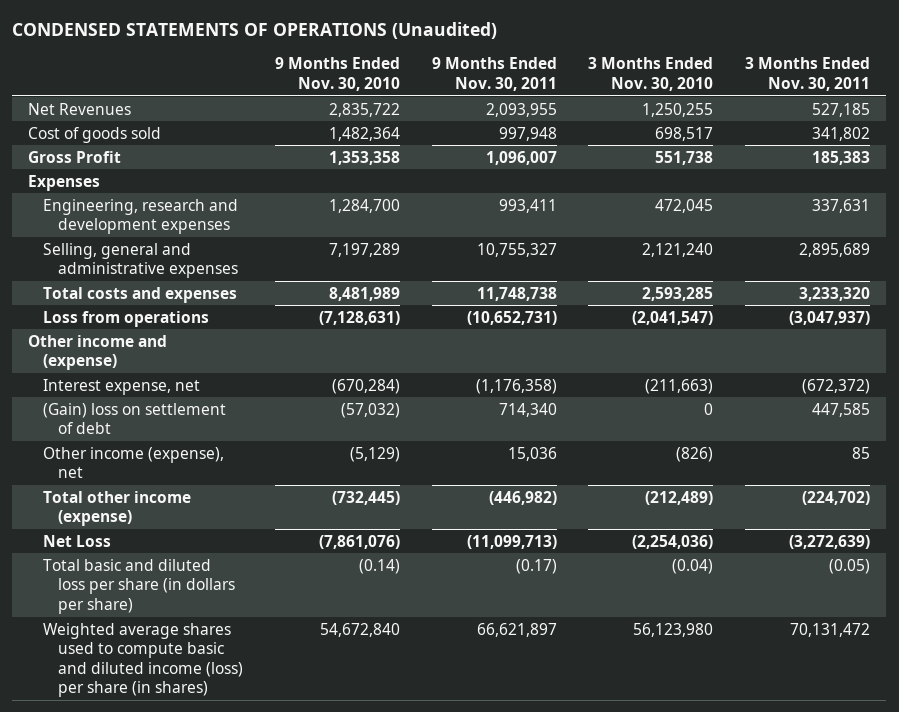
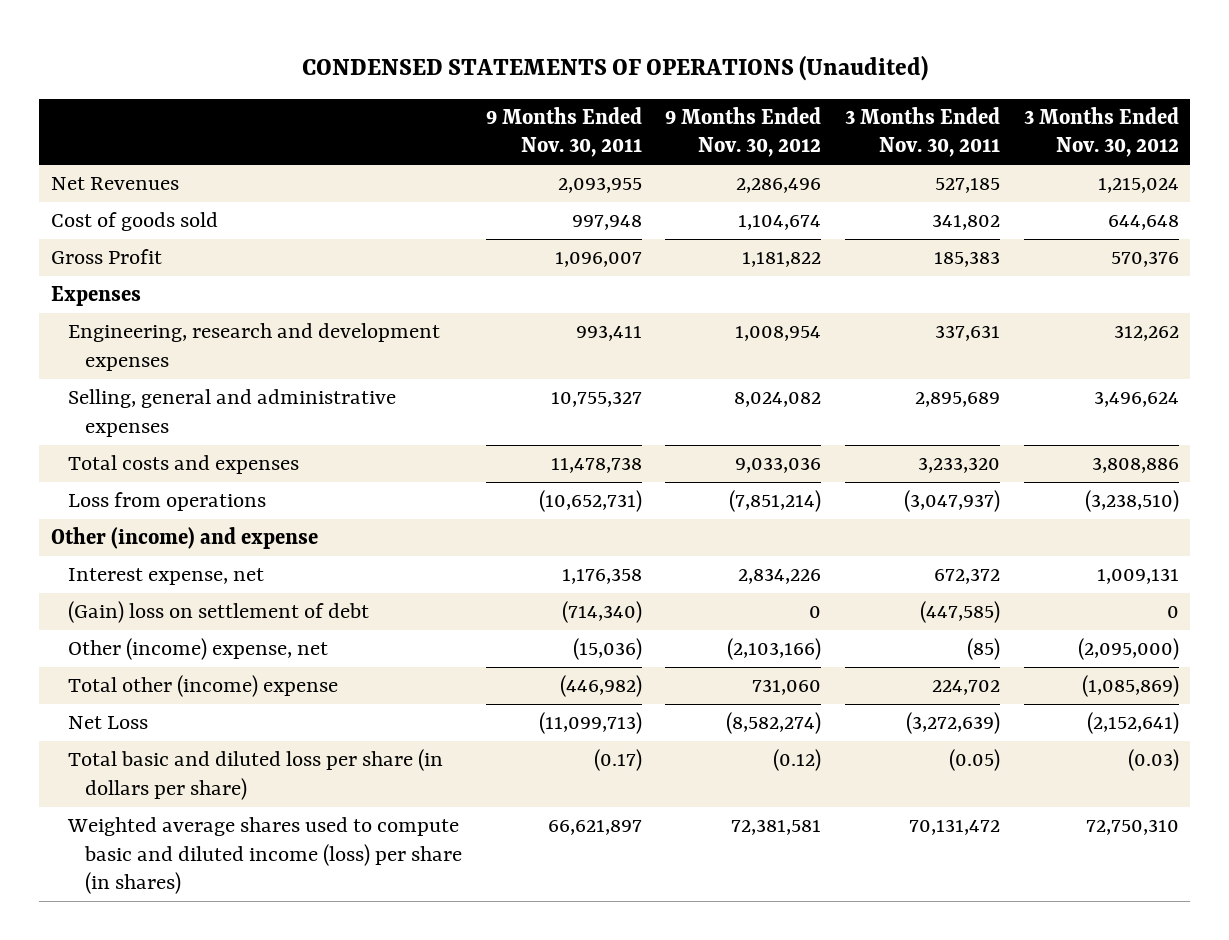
[274,57,400,92] 9 Months Ended Nov. 30, 2010 -> none
[588,57,714,92] 3 Months Ended Nov. 30, 2010 -> none
none -> [665,106,822,158] 9 Months Ended Nov. 30, 2012
none -> [1023,106,1179,158] 3 Months Ended Nov. 30, 2012
[476,286,557,301] 11,748,738 -> [550,457,642,474] 11,478,738
[28,334,168,371] Other income and (expense) -> [50,527,318,550] Other (income) and expense
[475,378,557,394] (1,176,358) -> [561,568,642,585] 1,176,358
[802,378,871,394] (672,372) -> [933,568,1000,585] 672,372
[498,402,557,417] 714,340 -> [561,601,642,624] (714,340)
[812,402,871,417] 447,585 -> [919,601,1000,624] (447,585)
[43,446,225,479] Other income (expense), net -> [67,638,328,661] Other (income) expense, net
[507,446,557,461] 15,036 -> [572,638,642,661] (15,036)
[852,446,871,459] 85 -> [966,638,1000,661] (85)
[43,490,192,527] Total other income (expense) -> [67,675,338,698] Total other (income) expense
[802,490,871,505] (224,702) -> [931,680,1000,696] 224,702

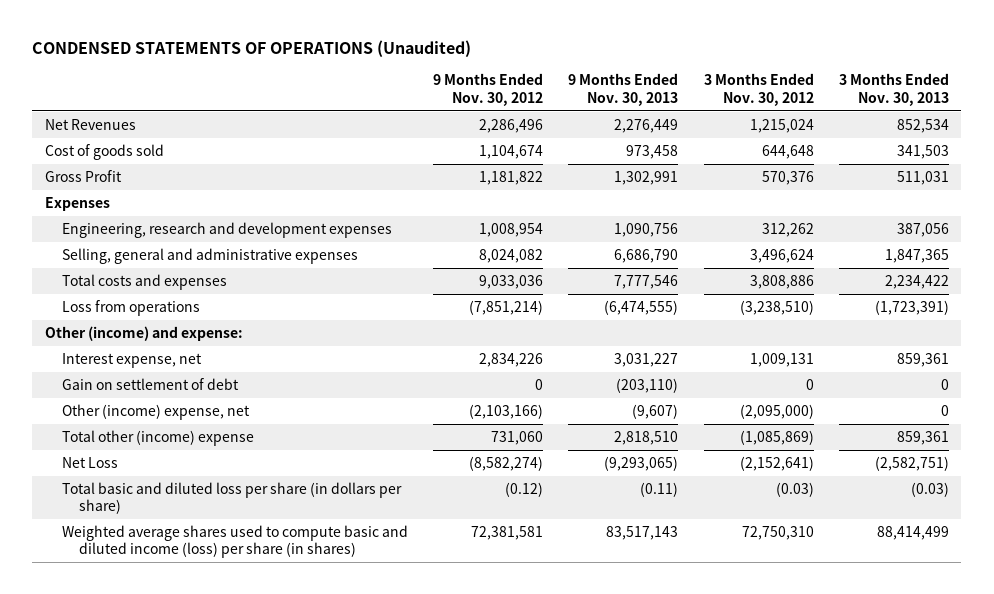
[485,106,642,158] 9 Months Ended Nov. 30, 2011 -> none
[844,106,1000,158] 3 Months Ended Nov. 30, 2011 -> none
none -> [568,73,679,106] 9 Months Ended Nov. 30, 2013
none -> [838,73,949,106] 3 Months Ended Nov. 30, 2013
[50,527,318,550] Other (income) and expense -> [44,326,243,342] Other (income) and expense:
[67,601,369,624] (Gain) loss on settlement of debt -> [61,378,239,391] Gain on settlement of debt

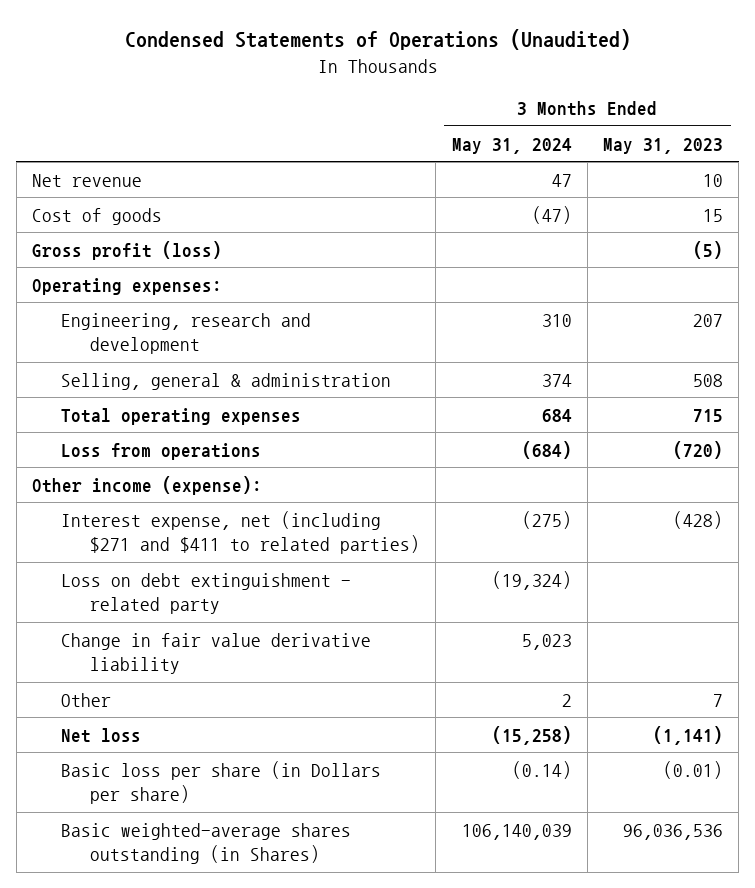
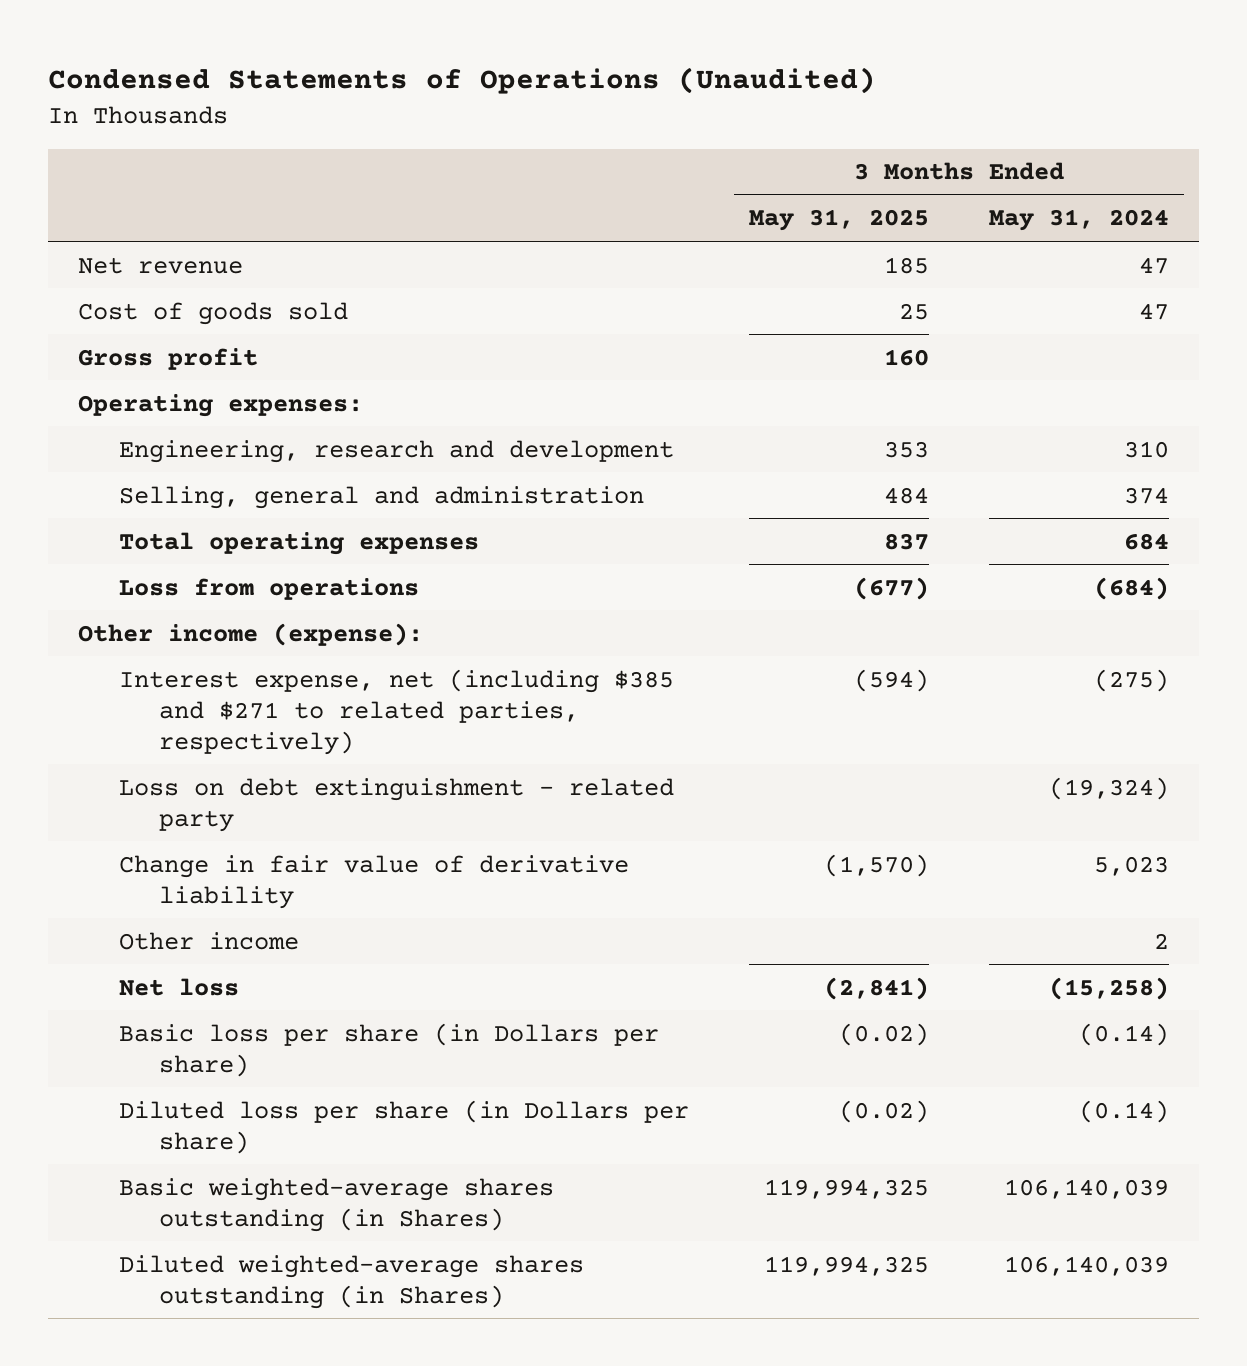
[603,137,724,154] May 31, 2023 -> none
none -> [748,209,929,232] May 31, 2025
[32,207,163,225] Cost of goods -> [78,301,349,325] Cost of goods sold
[531,205,572,224] (47) -> [1138,302,1169,320] 47
[32,240,223,260] Gross profit (loss) -> [78,347,259,370] Gross profit
[61,372,392,390] Selling, general & administration -> [118,485,644,509] Selling, general and administration
[61,510,421,554] Interest expense, net (including $271 and $411 to related parties) -> [118,668,674,755] Interest expense, net (including $385 and $271 to related parties, respectively)
[61,632,372,674] Change in fair value derivative liability -> [118,854,629,909] Change in fair value of derivative liability
[61,692,112,707] Other -> [118,931,299,950] Other income
none -> [118,1099,689,1154] Diluted loss per share (in Dollars per share)
none -> [118,1254,584,1309] Diluted weighted-average shares outstanding (in Shares)

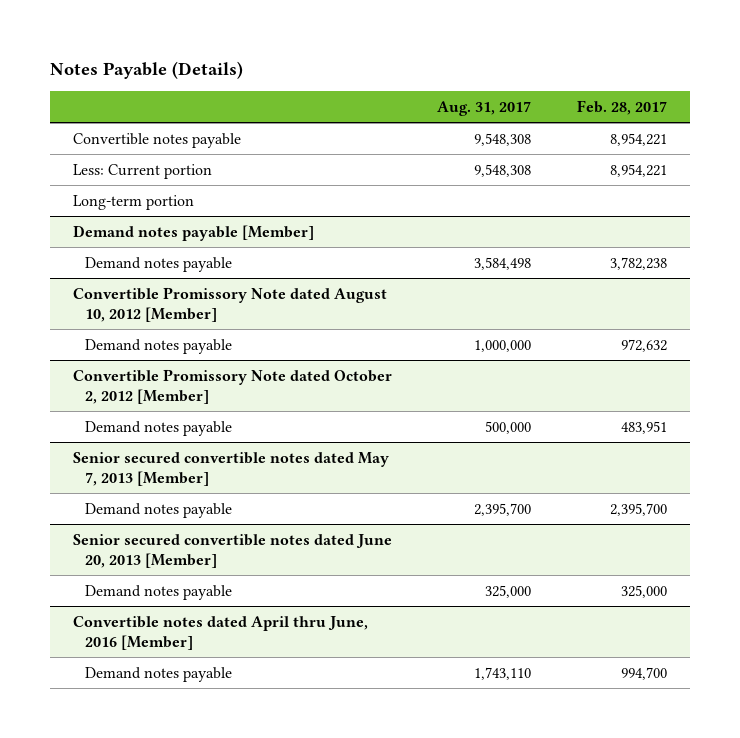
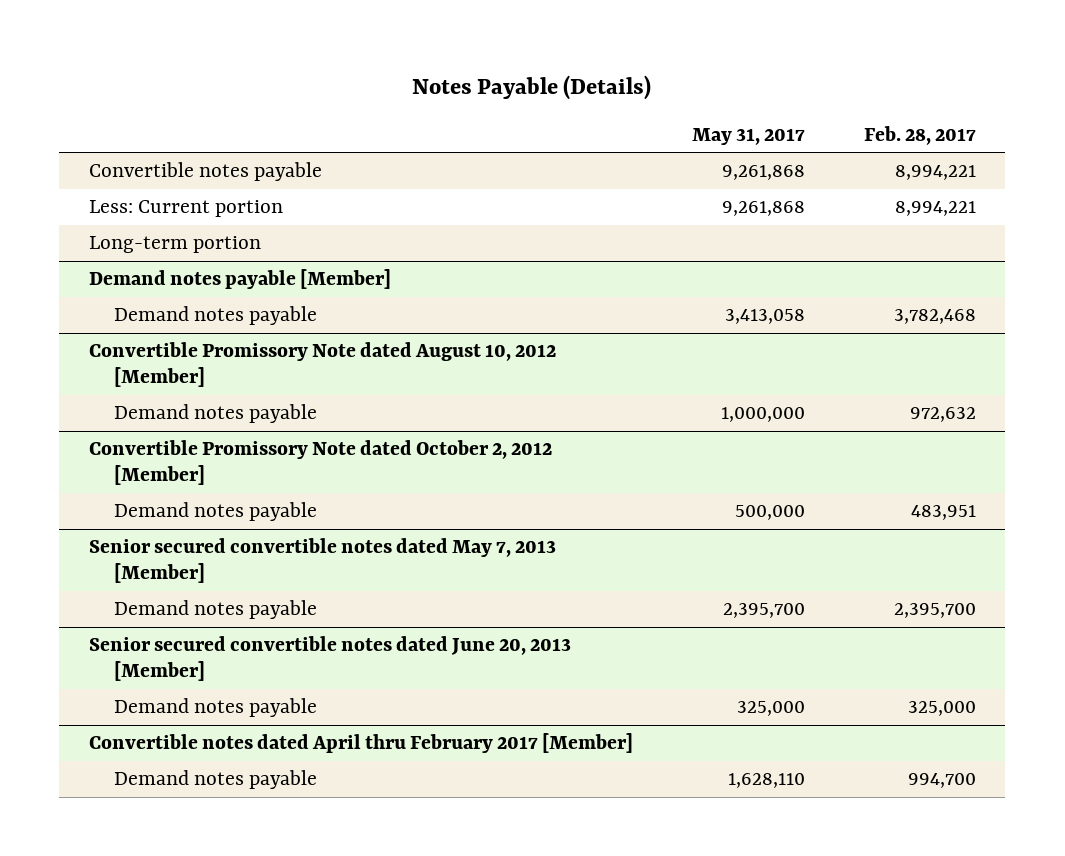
[437,100,532,116] Aug. 31, 2017 -> none
none -> [691,127,805,145] May 31, 2017
[609,132,667,146] 8,954,221 -> [894,165,976,181] 8,994,221
[609,163,667,177] 8,954,221 -> [894,201,976,217] 8,994,221
[609,256,667,270] 3,782,238 -> [893,309,976,325] 3,782,468
[73,615,369,650] Convertible notes dated April thru June, 2016 [Member] -> [88,733,633,754] Convertible notes dated April thru February 2017 [Member]

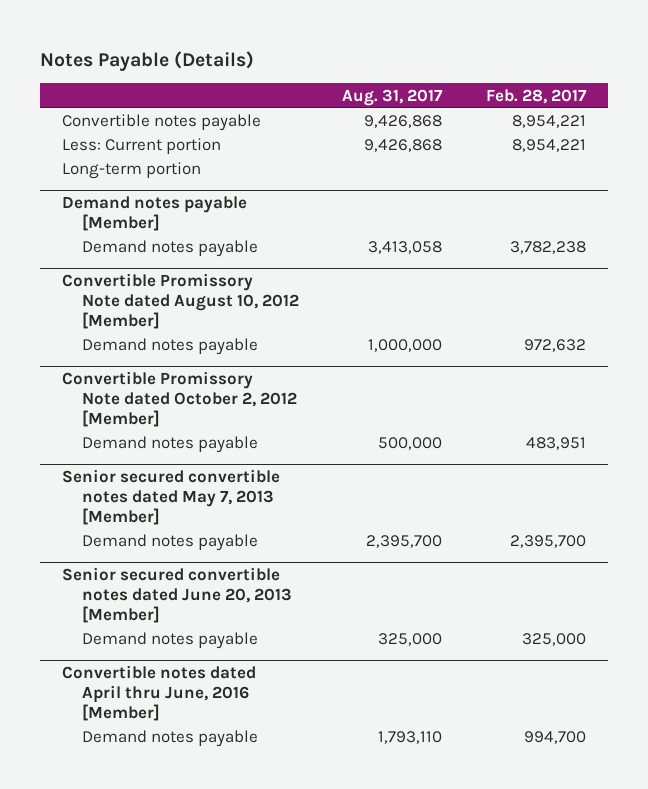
[691,127,805,145] May 31, 2017 -> none
none -> [342,88,444,106] Aug. 31, 2017
[894,165,976,181] 8,994,221 -> [511,115,586,129] 8,954,221
[894,201,976,217] 8,994,221 -> [511,139,586,153] 8,954,221
[893,309,976,325] 3,782,468 -> [509,241,586,255] 3,782,238
[88,733,633,754] Convertible notes dated April thru February 2017 [Member] -> [61,665,256,722] Convertible notes dated April thru June, 2016 [Member]

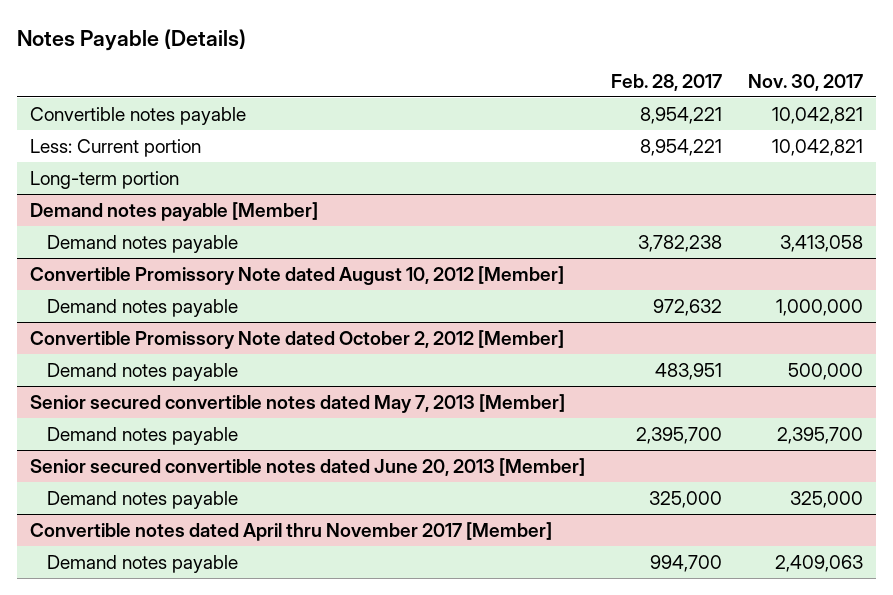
[342,88,444,106] Aug. 31, 2017 -> none
none -> [748,73,864,91] Nov. 30, 2017
[61,665,256,722] Convertible notes dated April thru June, 2016 [Member] -> [29,521,552,541] Convertible notes dated April thru November 2017 [Member]

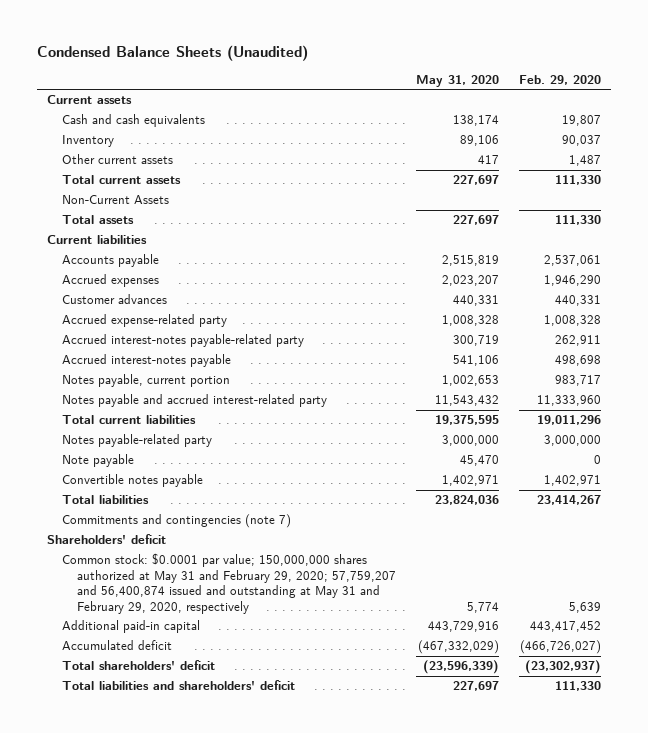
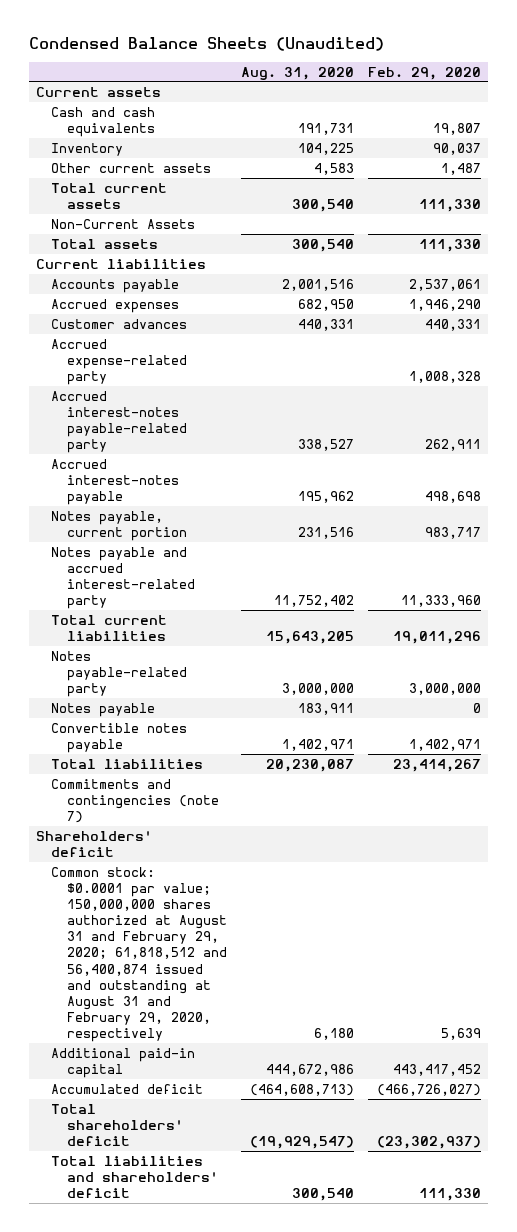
[415,75,499,88] May 31, 2020 -> none
none -> [241,66,355,80] Aug. 31, 2020
[62,454,135,468] Note payable -> [51,702,156,717] Notes payable
[62,553,396,614] Common stock: $0.0001 par value; 150,000,000 shares authorized at May 31 and February 29, 2020; 57,759,207 and 56,400,874 issued and outstanding at May 31 and February 29, 2020, respectively -> [51,866,228,1043] Common stock: $0.0001 par value; 150,000,000 shares authorized at August 31 and February 29, 2020; 61,818,512 and 56,400,874 issued and outstanding at August 31 and February 29, 2020, respectively

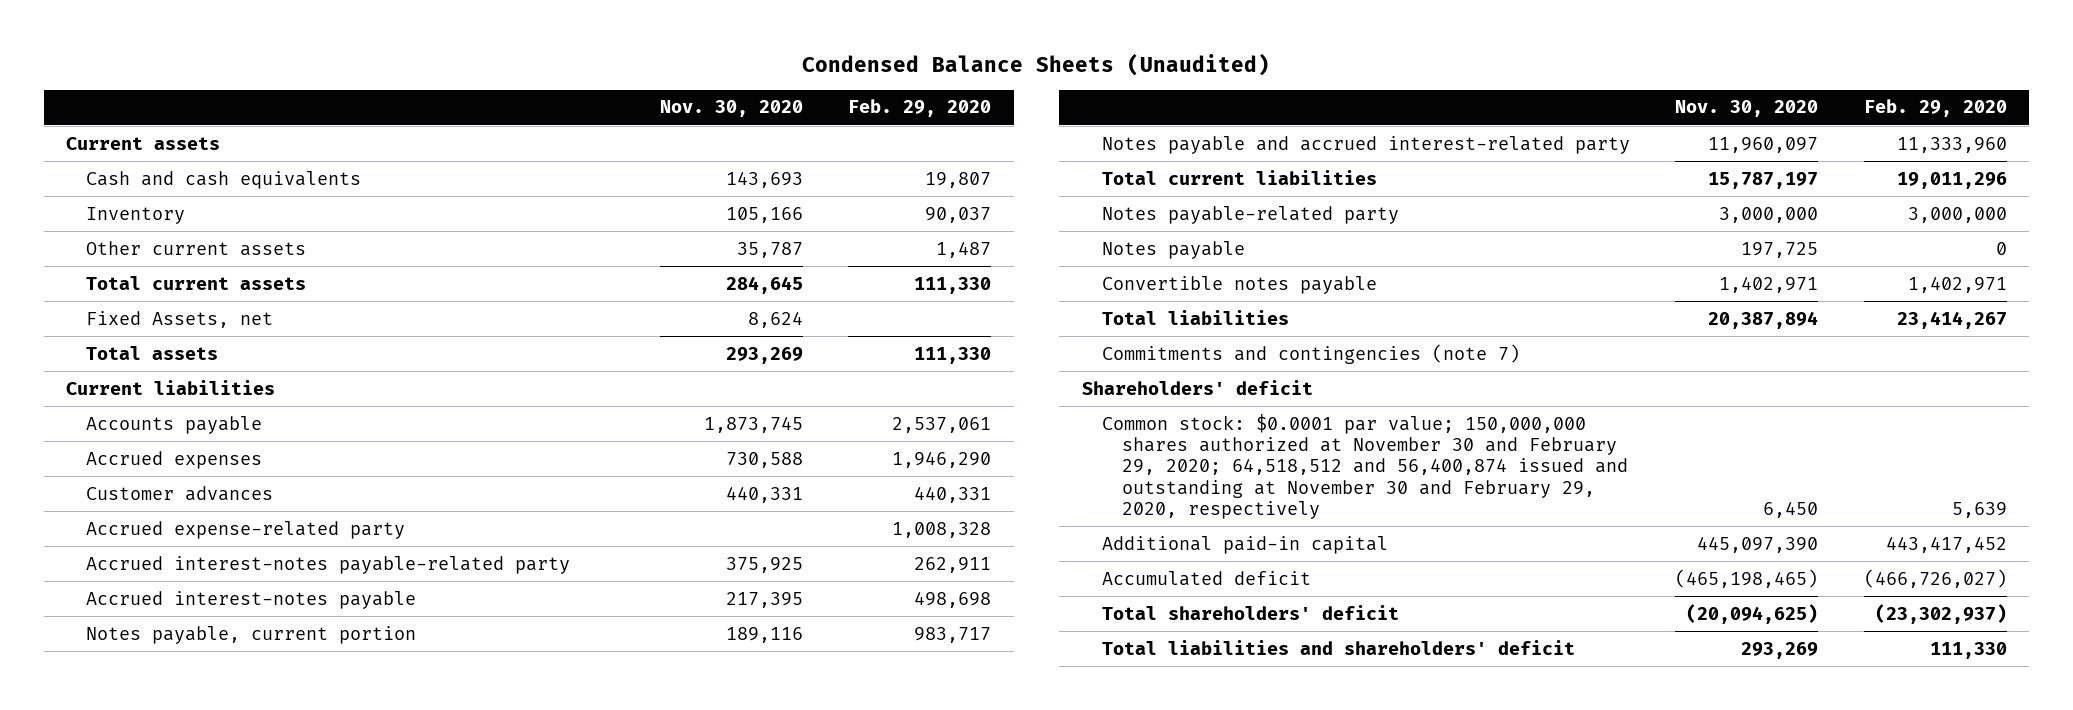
[241,66,355,80] Aug. 31, 2020 -> none
none -> [659,100,803,118] Nov. 30, 2020
[51,218,196,229] Non-Current Assets -> [86,310,274,328] Fixed Assets, net
[51,866,228,1043] Common stock: $0.0001 par value; 150,000,000 shares authorized at August 31 and February 29, 2020; 61,818,512 and 56,400,874 issued and outstanding at August 31 and February 29, 2020, respectively -> [1101,413,1628,519] Common stock: $0.0001 par value; 150,000,000 shares authorized at November 30 and February 29, 2020; 64,518,512 and 56,400,874 issued and outstanding at November 30 and February 29, 2020, respectively

